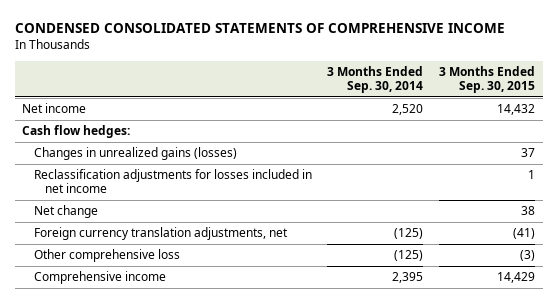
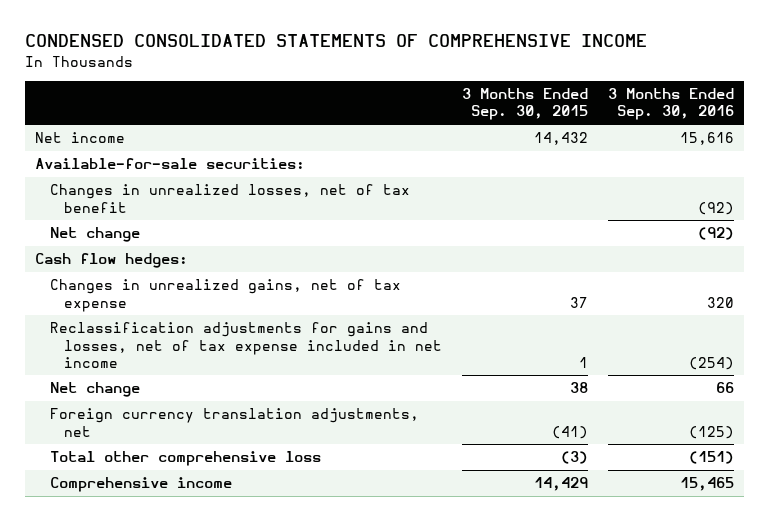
[327,66,424,94] 3 Months Ended Sep. 30, 2014 -> none
none -> [608,88,735,121] 3 Months Ended Sep. 30, 2016
none -> [35,158,306,170] Available-for-sale securities:
none -> [49,184,410,213] Changes in unrealized losses, net of tax benefit
none -> [49,227,140,243] Net change
[33,147,237,161] Changes in unrealized gains (losses) -> [49,279,401,312] Changes in unrealized gains, net of tax expense
[33,169,312,194] Reclassification adjustments for losses included in net income -> [49,322,442,368] Reclassification adjustments for gains and losses, net of tax expense included in net income
[33,249,180,263] Other comprehensive loss -> [49,451,321,467] Total other comprehensive loss

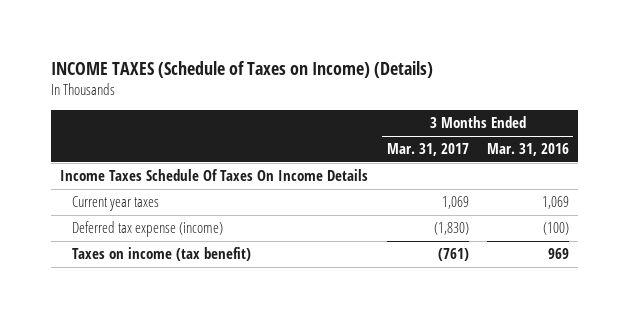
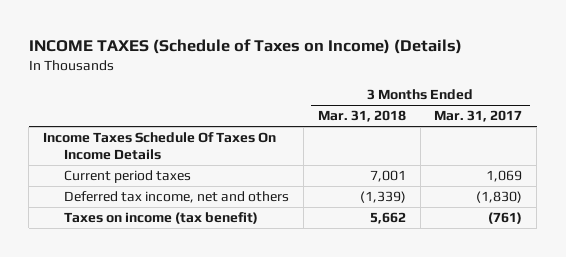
[486,143,569,157] Mar. 31, 2016 -> none
none -> [317,110,406,123] Mar. 31, 2018
[72,196,160,212] Current year taxes -> [63,170,191,184] Current period taxes
[72,221,224,238] Deferred tax expense (income) -> [63,191,289,204] Deferred tax income, net and others

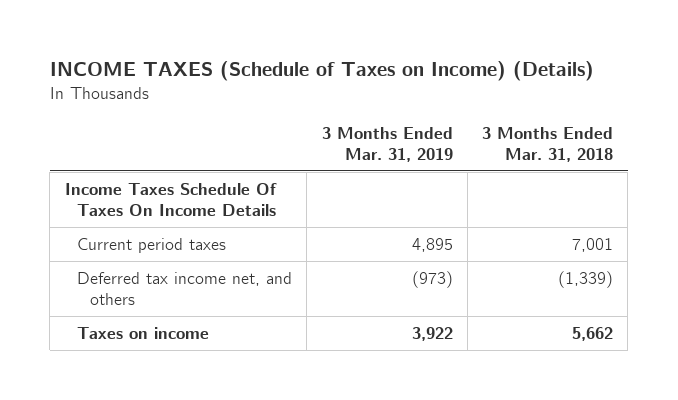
[434,110,523,123] Mar. 31, 2017 -> none
none -> [321,126,453,162] 3 Months Ended Mar. 31, 2019
[63,191,289,204] Deferred tax income, net and others -> [77,271,293,305] Deferred tax income net, and others
[63,212,258,225] Taxes on income (tax benefit) -> [77,326,210,339] Taxes on income

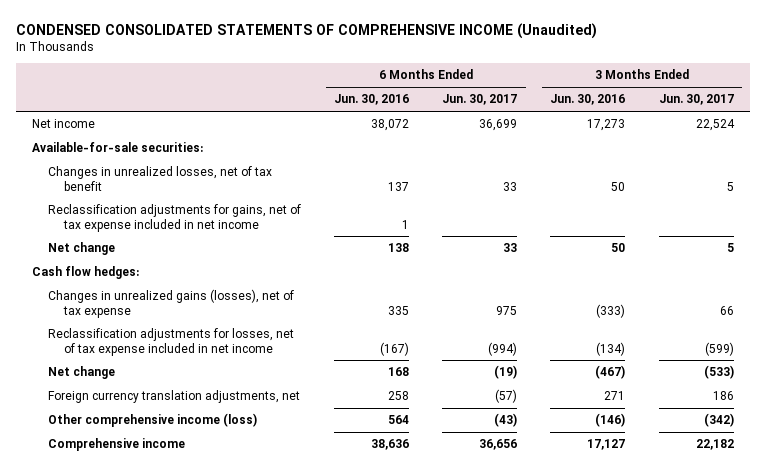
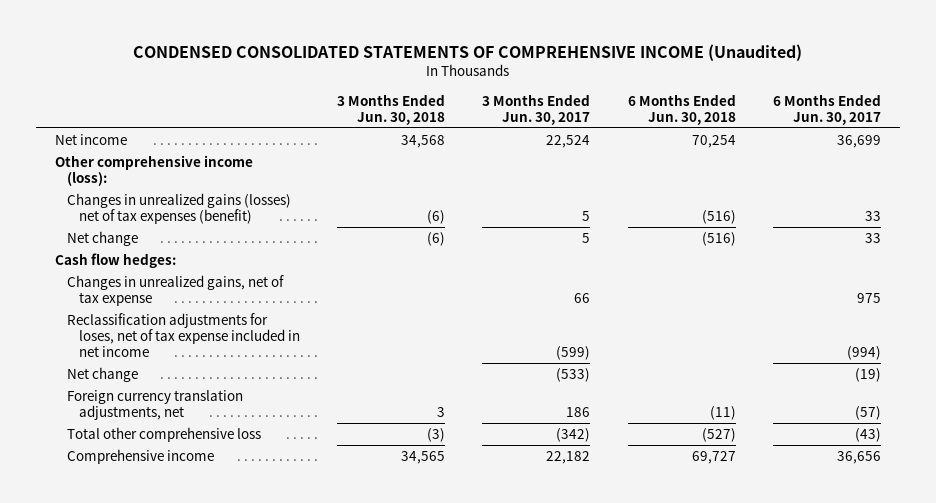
[334,94,410,106] Jun. 30, 2016 -> none
[550,94,626,106] Jun. 30, 2016 -> none
none -> [337,94,446,125] 3 Months Ended Jun. 30, 2018
none -> [627,94,736,125] 6 Months Ended Jun. 30, 2018
[32,142,204,153] Available-for-sale securities: -> none
[48,204,302,232] Reclassification adjustments for gains, net of tax expense included in net income -> none
none -> [55,155,254,186] Other comprehensive income (loss):
[48,166,273,191] Changes in unrealized losses, net of tax benefit -> [66,193,291,224] Changes in unrealized gains (losses) net of tax expenses (benefit)
[48,289,295,318] Changes in unrealized gains (losses), net of tax expense -> [66,275,284,306] Changes in unrealized gains, net of tax expense
[48,328,295,356] Reclassification adjustments for losses, net of tax expense included in net income -> [66,313,300,357] Reclassification adjustments for loses, net of tax expense included in net income
[48,413,258,428] Other comprehensive income (loss) -> [66,427,261,443] Total other comprehensive loss

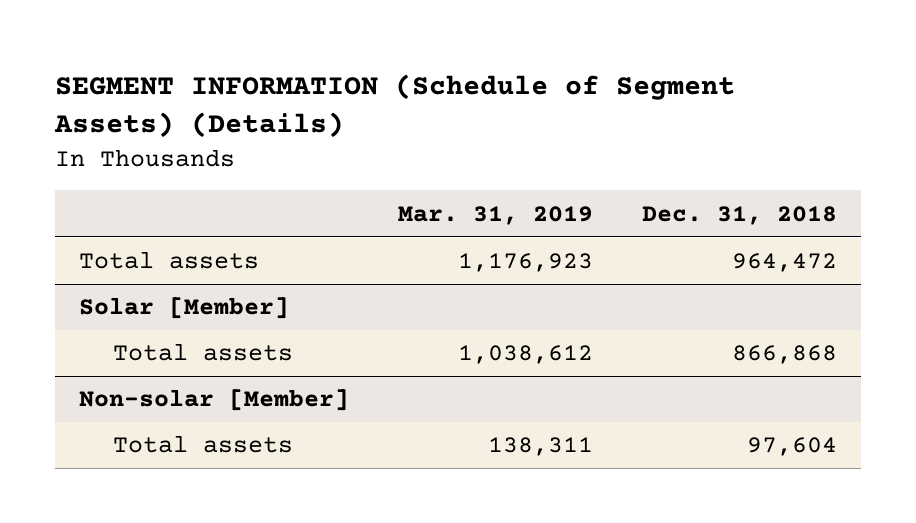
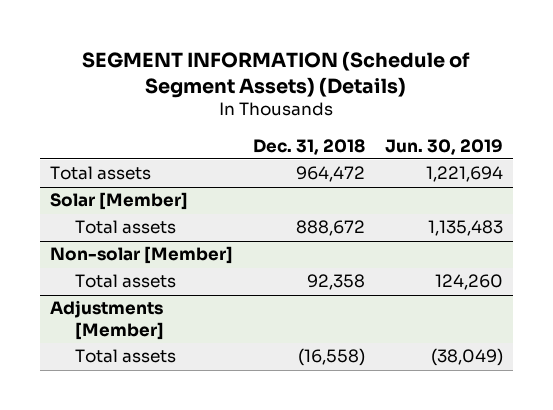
[398,205,594,225] Mar. 31, 2019 -> none
none -> [384,138,503,155] Jun. 30, 2019
[732,345,838,365] 866,868 -> [295,220,365,237] 888,672
[747,437,838,457] 97,604 -> [306,274,365,291] 92,358
none -> [50,300,165,340] Adjustments [Member]
none -> [75,349,177,364] Total assets

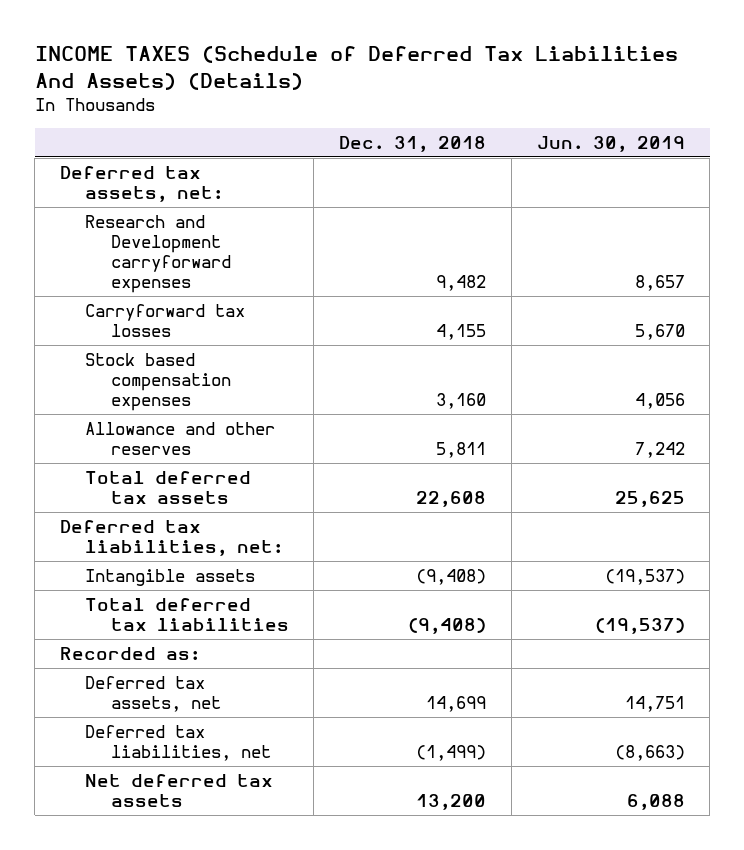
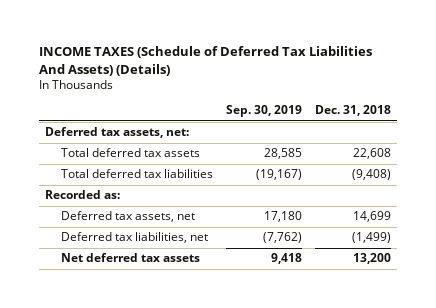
[536,135,685,152] Jun. 30, 2019 -> none
none -> [226,105,303,118] Sep. 30, 2019
[85,214,231,294] Research and Development carryforward expenses -> none
[85,303,246,338] Carryforward tax losses -> none
[85,352,231,412] Stock based compensation expenses -> none
[85,421,276,456] Allowance and other reserves -> none
[59,519,284,557] Deferred tax liabilities, net: -> none
[85,568,256,586] Intangible assets -> none

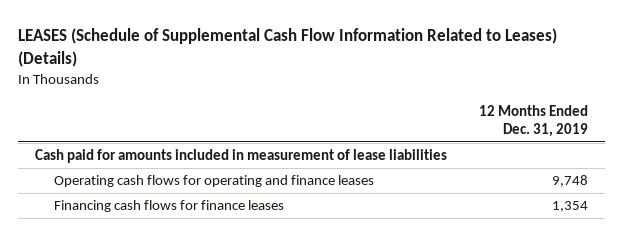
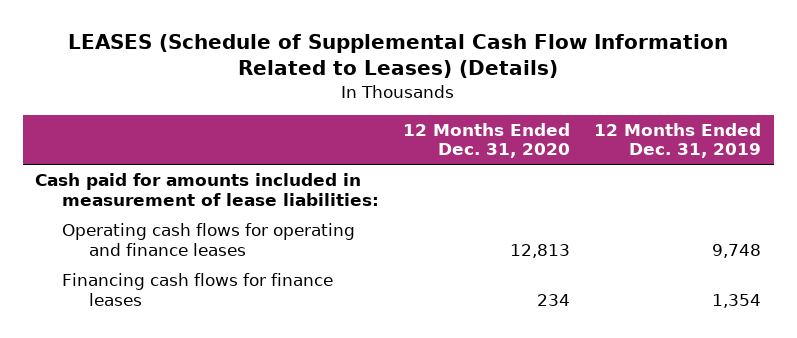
none -> [403,122,571,159] 12 Months Ended Dec. 31, 2020
[34,149,447,164] Cash paid for amounts included in measurement of lease liabilities -> [35,172,379,206] Cash paid for amounts included in measurement of lease liabilities:

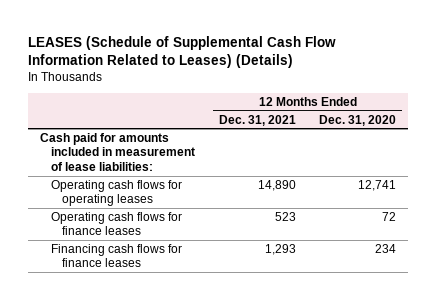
[594,122,762,159] 12 Months Ended Dec. 31, 2019 -> none
none -> [218,114,296,126] Dec. 31, 2021
[61,222,355,256] Operating cash flows for operating and finance leases -> [51,179,183,207] Operating cash flows for operating leases
[510,243,571,258] 12,813 -> [358,179,397,191] 12,741
none -> [51,211,183,236] Operating cash flows for finance leases

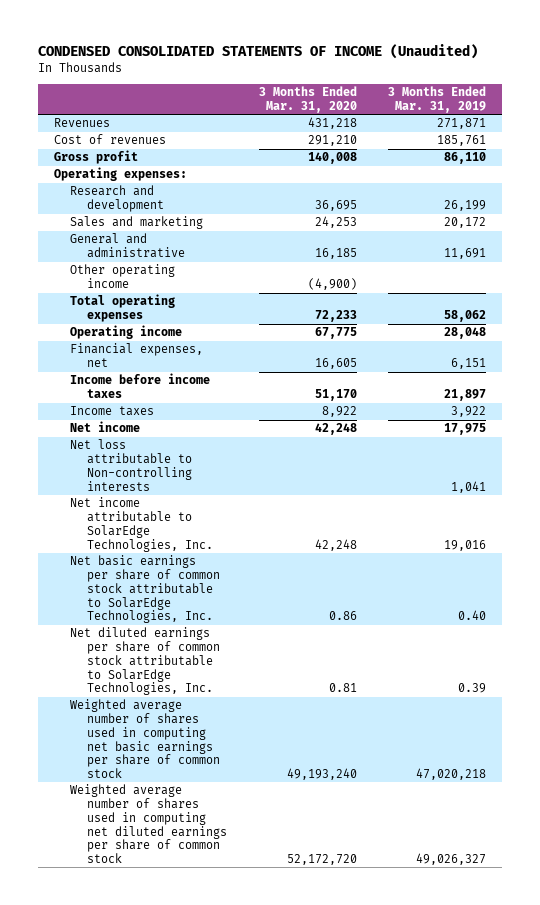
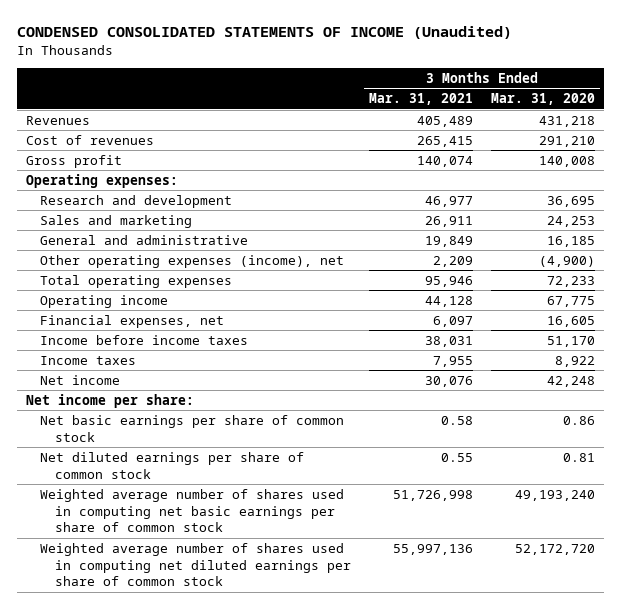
[388,86,487,113] 3 Months Ended Mar. 31, 2019 -> none
none -> [368,93,473,106] Mar. 31, 2021
[70,264,176,289] Other operating income -> [40,254,345,268] Other operating expenses (income), net
[70,439,192,491] Net loss attributable to Non-controlling interests -> none
[70,497,213,552] Net income attributable to SolarEdge Technologies, Inc. -> none
none -> [25,393,194,408] Net income per share:
[70,555,220,624] Net basic earnings per share of common stock attributable to SolarEdge Technologies, Inc. -> [40,414,345,442] Net basic earnings per share of common stock
[70,627,220,696] Net diluted earnings per share of common stock attributable to SolarEdge Technologies, Inc. -> [40,451,305,479] Net diluted earnings per share of common stock

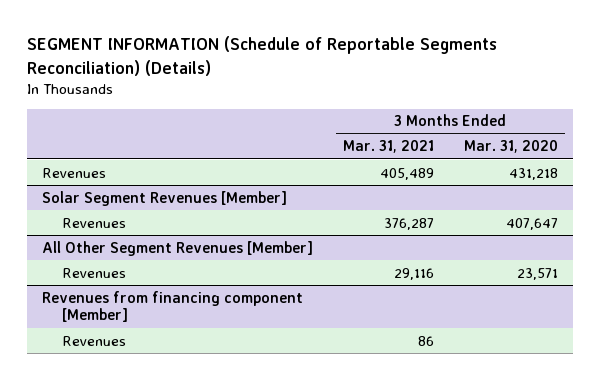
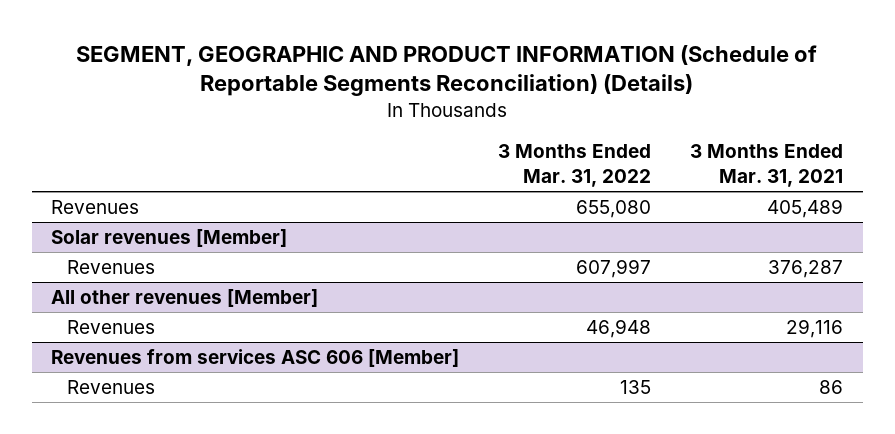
[27,36,498,76] SEGMENT INFORMATION (Schedule of Reportable Segments Reconciliation) (Details) -> [76,44,818,97] SEGMENT, GEOGRAPHIC AND PRODUCT INFORMATION (Schedule of Reportable Segments Reconciliation) (Details)
[463,140,558,154] Mar. 31, 2020 -> none
none -> [498,144,652,188] 3 Months Ended Mar. 31, 2022
[42,190,288,206] Solar Segment Revenues [Member] -> [51,229,288,248] Solar revenues [Member]
[42,240,314,256] All Other Segment Revenues [Member] -> [51,289,319,308] All other revenues [Member]
[42,290,304,323] Revenues from financing component [Member] -> none
none -> [51,349,460,368] Revenues from services ASC 606 [Member]

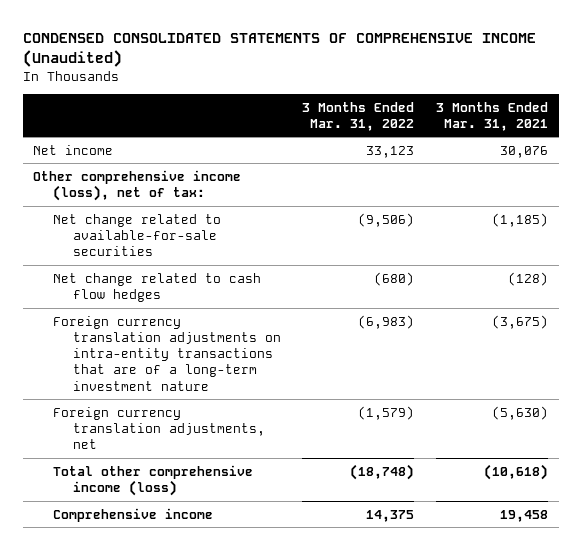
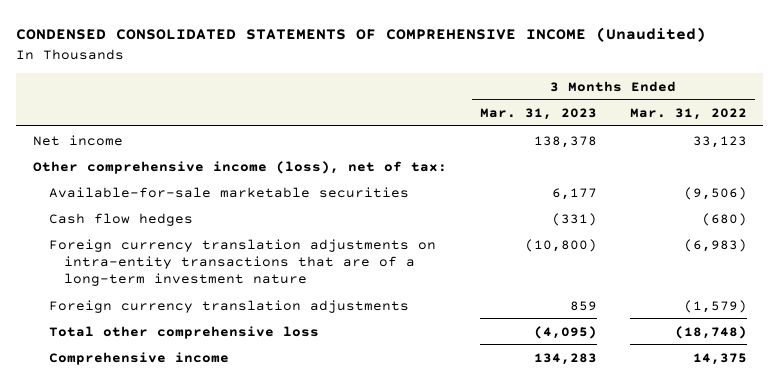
[435,101,548,131] 3 Months Ended Mar. 31, 2021 -> none
none -> [479,107,597,120] Mar. 31, 2023
[52,213,221,257] Net change related to available-for-sale securities -> [48,186,409,198] Available-for-sale marketable securities
[52,272,261,302] Net change related to cash flow hedges -> [48,212,193,226] Cash flow hedges
[52,406,265,450] Foreign currency translation adjustments, net -> [48,299,409,313] Foreign currency translation adjustments
[52,464,253,496] Total other comprehensive income (loss) -> [48,325,319,339] Total other comprehensive loss

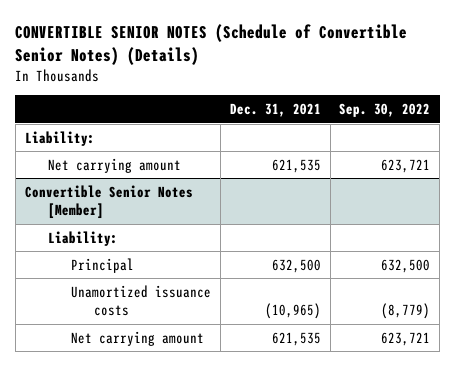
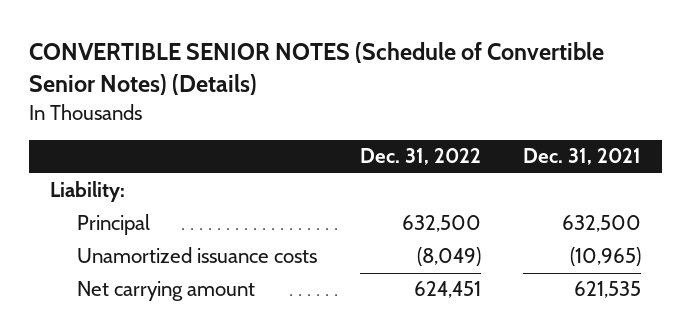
[339,103,431,118] Sep. 30, 2022 -> none
none -> [359,148,481,166] Dec. 31, 2022
[47,157,181,173] Net carrying amount -> none
[24,184,193,220] Convertible Senior Notes [Member] -> none
[47,230,118,246] Liability: -> none

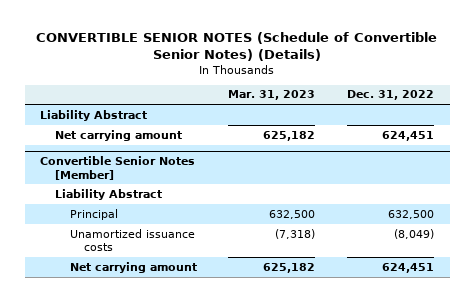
[523,148,642,166] Dec. 31, 2021 -> none
none -> [228,90,316,101] Mar. 31, 2023
[50,181,126,203] Liability: -> [40,109,148,121] Liability Abstract
none -> [55,129,183,141] Net carrying amount
none -> [40,156,196,180] Convertible Senior Notes [Member]
none -> [55,188,163,200] Liability Abstract

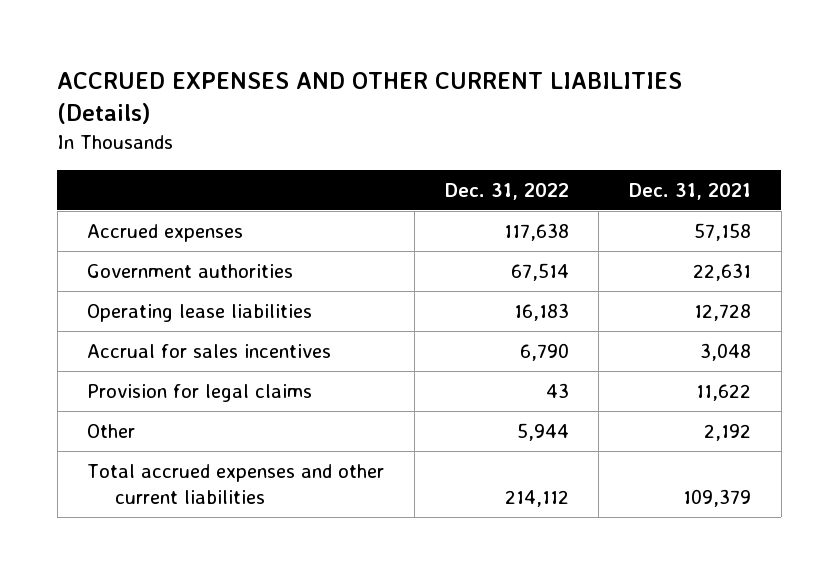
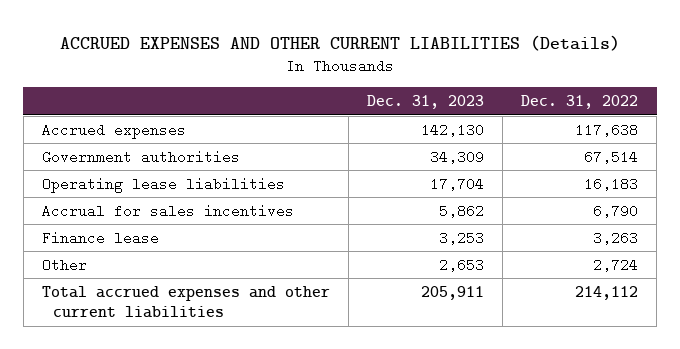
[629,182,752,200] Dec. 31, 2021 -> none
none -> [367,95,485,110] Dec. 31, 2023
[87,383,313,402] Provision for legal claims -> none
none -> [41,230,159,245] Finance lease
[516,422,569,441] 5,944 -> [593,257,639,272] 2,724

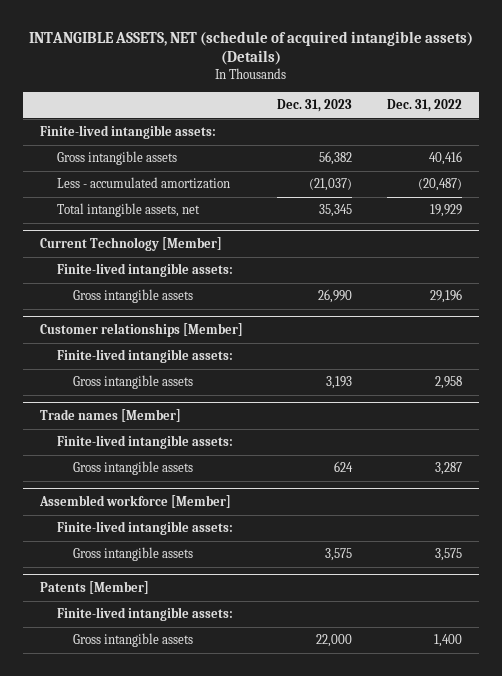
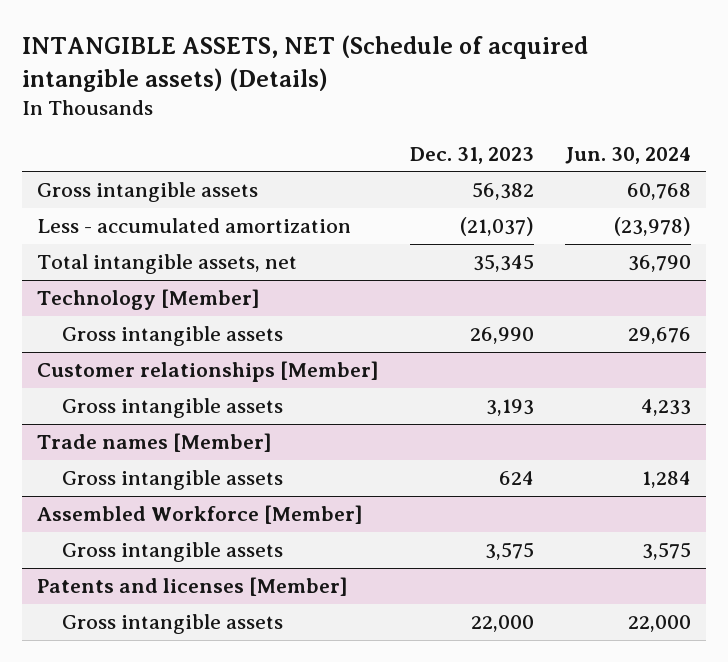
[28,30,473,66] INTANGIBLE ASSETS, NET (schedule of acquired intangible assets) (Details) -> [22,35,589,92] INTANGIBLE ASSETS, NET (Schedule of acquired intangible assets) (Details)
[386,99,462,113] Dec. 31, 2022 -> none
none -> [564,146,691,164] Jun. 30, 2024
[40,125,217,140] Finite-lived intangible assets: -> none
[56,263,233,278] Finite-lived intangible assets: -> none
[40,237,223,252] Current Technology [Member] -> [37,289,261,311] Technology [Member]
[56,349,233,364] Finite-lived intangible assets: -> none
[56,435,233,450] Finite-lived intangible assets: -> none
[56,521,233,536] Finite-lived intangible assets: -> none
[39,495,232,509] Assembled workforce [Member] -> [37,505,364,525] Assembled Workforce [Member]
[56,607,233,622] Finite-lived intangible assets: -> none
[40,581,150,595] Patents [Member] -> [37,577,349,597] Patents and licenses [Member]

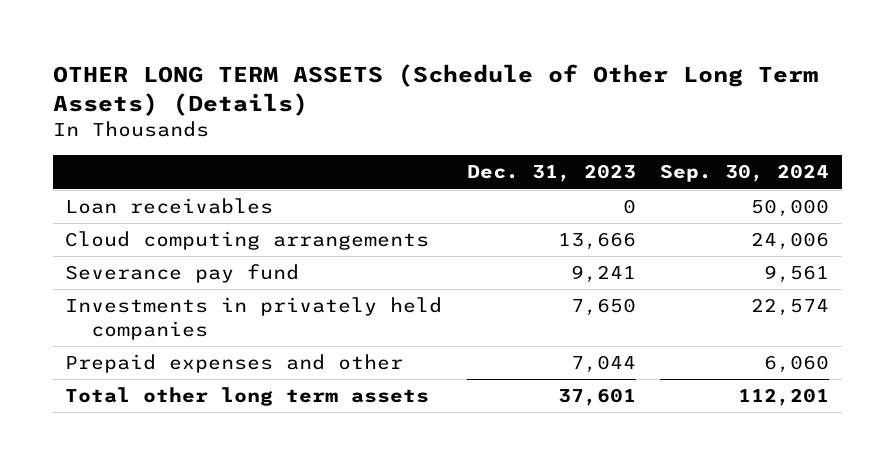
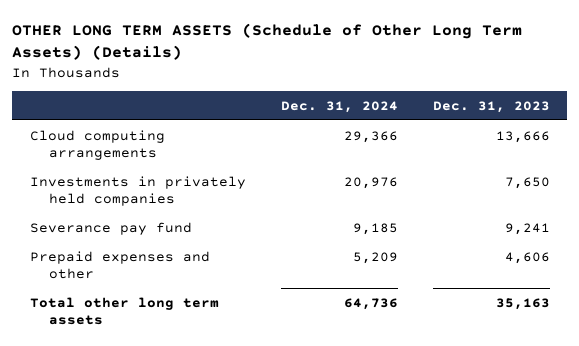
[660,164,830,183] Sep. 30, 2024 -> none
none -> [280,100,398,113] Dec. 31, 2024
[65,198,274,215] Loan receivables -> none
[65,264,300,284] Severance pay fund -> [29,221,192,235] Severance pay fund
[570,355,636,374] 7,044 -> [504,251,550,264] 4,606
[557,388,636,407] 37,601 -> [495,297,550,310] 35,163

